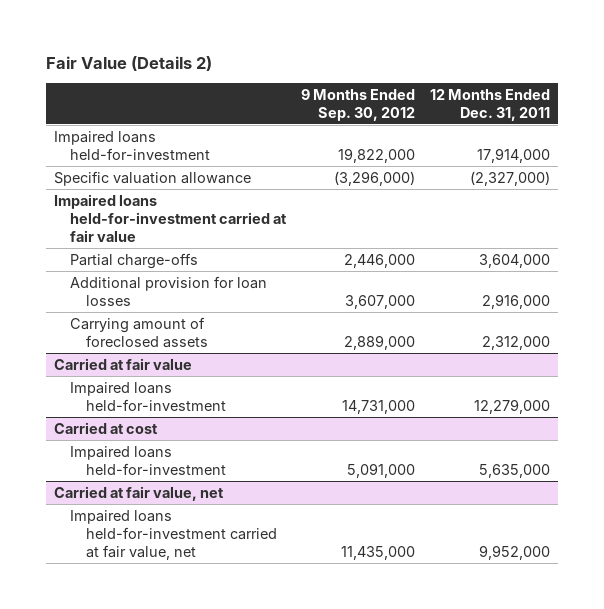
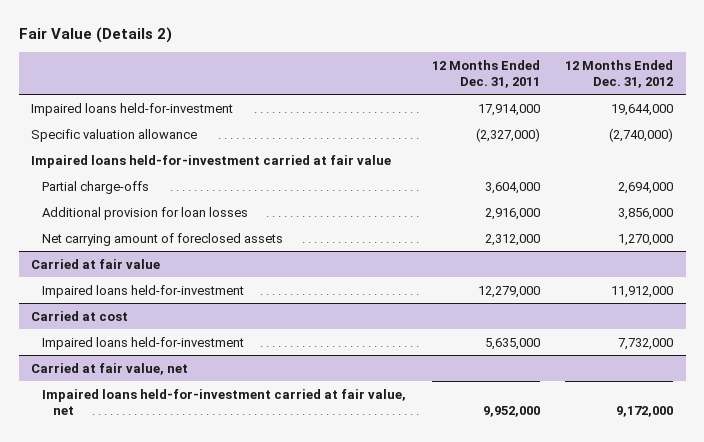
[301,88,416,121] 9 Months Ended Sep. 30, 2012 -> none
none -> [565,59,674,88] 12 Months Ended Dec. 31, 2012
[69,316,208,348] Carrying amount of foreclosed assets -> [42,232,284,246] Net carrying amount of foreclosed assets

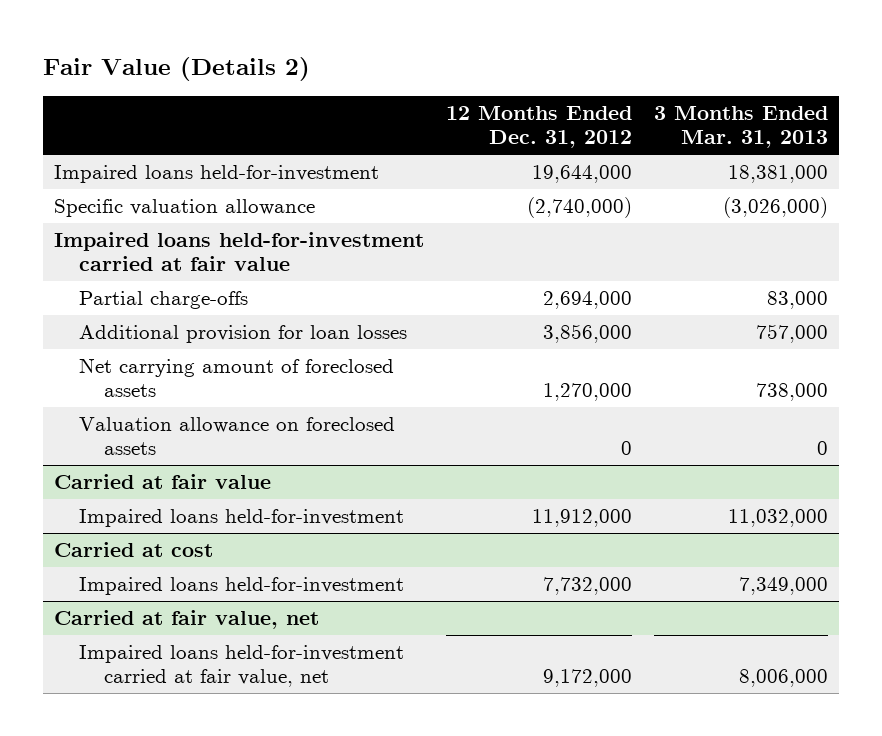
[431,59,540,88] 12 Months Ended Dec. 31, 2011 -> none
none -> [653,106,828,149] 3 Months Ended Mar. 31, 2013
none -> [78,416,395,456] Valuation allowance on foreclosed assets

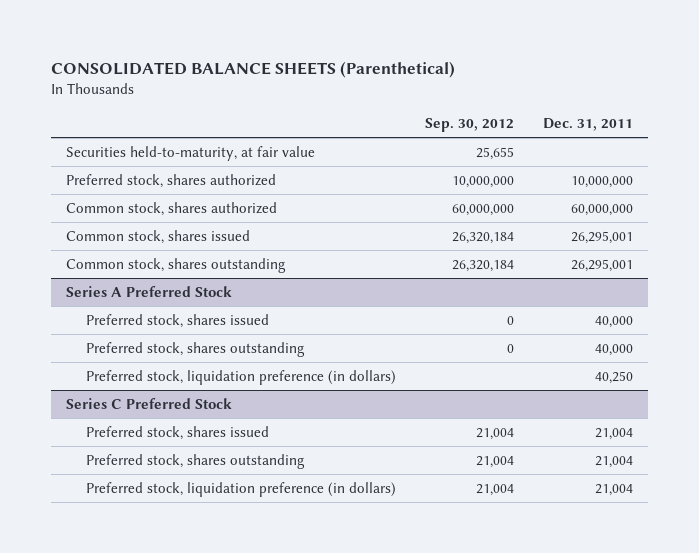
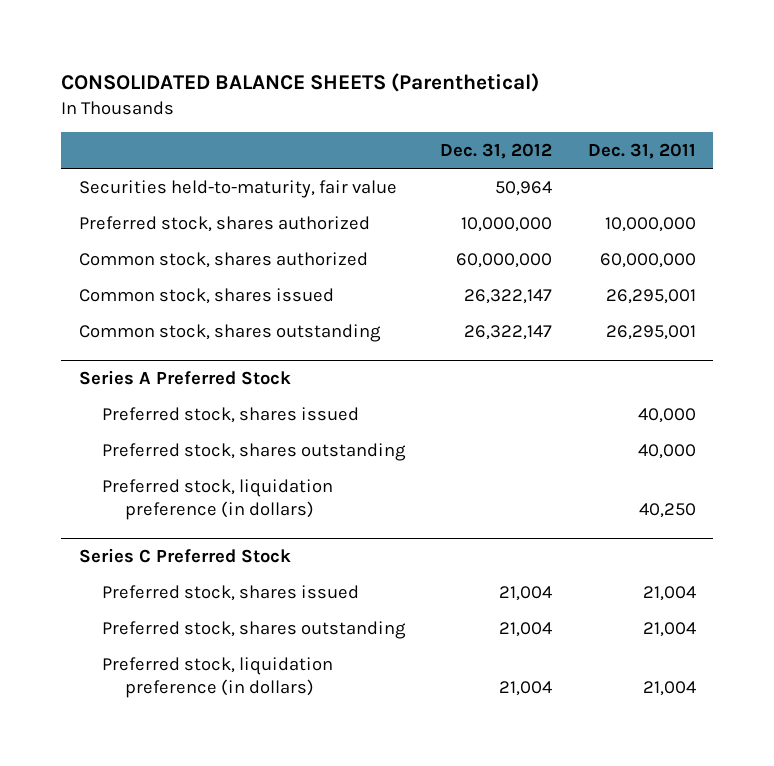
[424,118,514,133] Sep. 30, 2012 -> none
none -> [440,143,553,160] Dec. 31, 2012
[65,145,315,161] Securities held-to-maturity, at fair value -> [78,179,397,198] Securities held-to-maturity, fair value

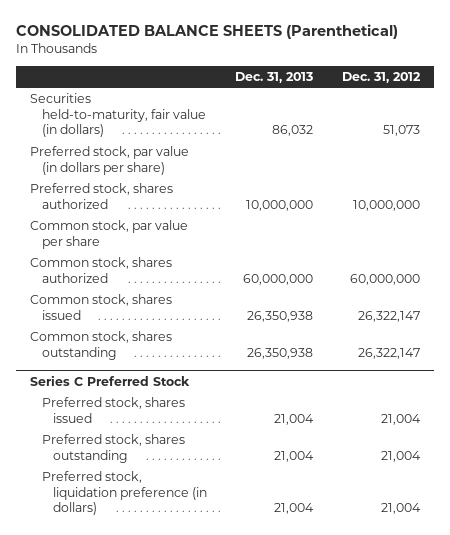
[587,143,696,160] Dec. 31, 2011 -> none
none -> [235,71,314,83] Dec. 31, 2013
[78,179,397,198] Securities held-to-maturity, fair value -> [30,93,206,138] Securities held-to-maturity, fair value (in dollars)
[495,180,553,196] 50,964 -> [382,125,420,137] 51,073
none -> [30,146,190,175] Preferred stock, par value (in dollars per share)
none -> [30,220,189,249] Common stock, par value per share
[78,370,291,386] Series A Preferred Stock -> none
[101,406,359,423] Preferred stock, shares issued -> none
[101,442,406,461] Preferred stock, shares outstanding -> none
[101,478,333,520] Preferred stock, liquidation preference (in dollars) -> none

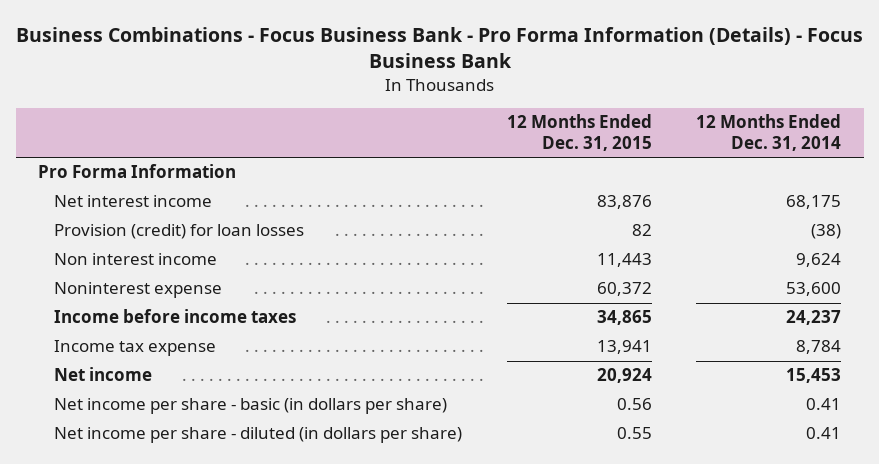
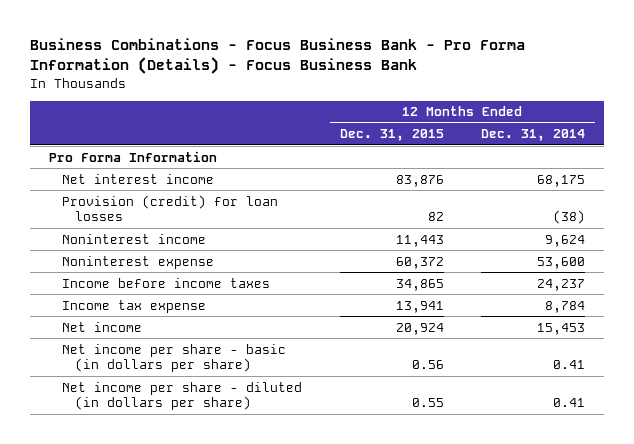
[53,253,217,266] Non interest income -> [61,233,206,244] Noninterest income

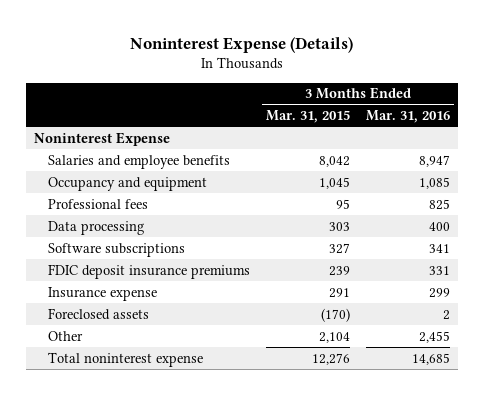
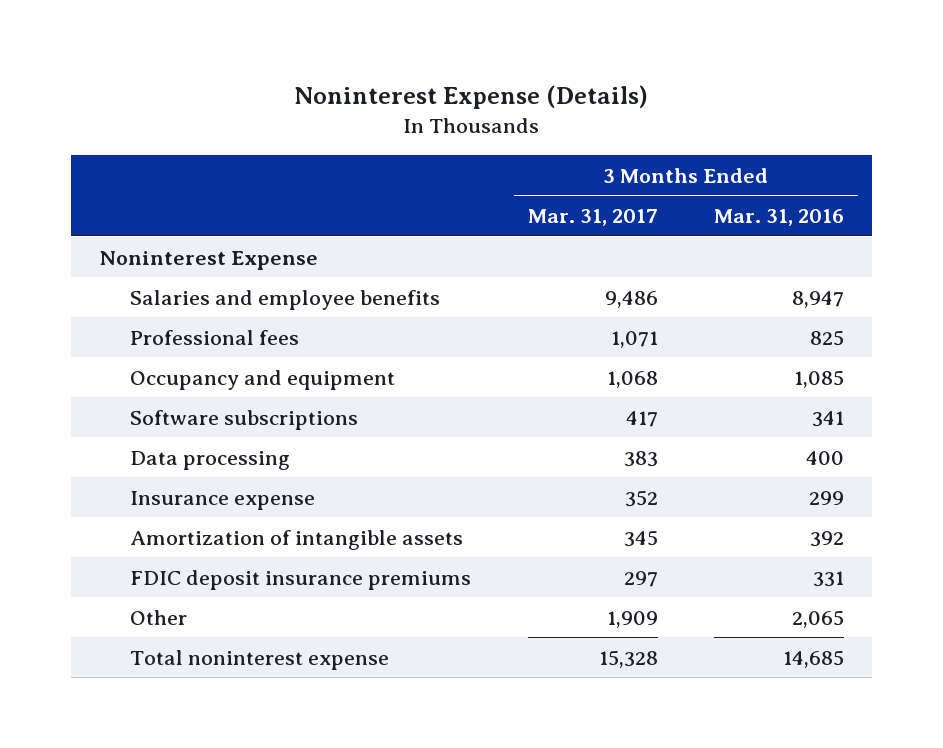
[265,110,350,124] Mar. 31, 2015 -> none
none -> [527,208,658,226] Mar. 31, 2017
[47,176,207,191] Occupancy and equipment -> [130,369,396,390] Occupancy and equipment
[47,220,144,235] Data processing -> [130,450,291,470] Data processing
[47,307,149,320] Foreclosed assets -> none
none -> [130,529,464,550] Amortization of intangible assets
[47,263,250,279] FDIC deposit insurance premiums -> [130,569,472,590] FDIC deposit insurance premiums
[419,330,451,343] 2,455 -> [791,609,844,628] 2,065

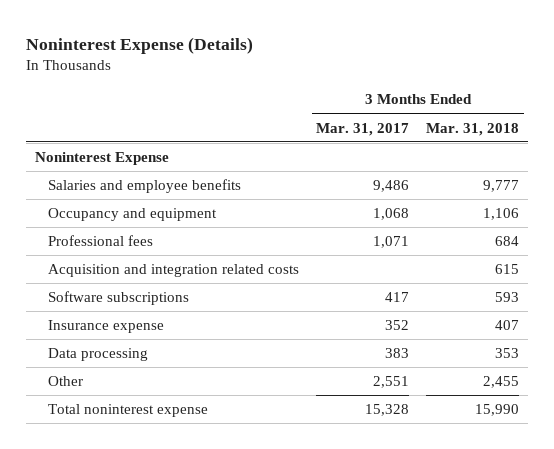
[713,208,844,226] Mar. 31, 2016 -> none
none -> [426,122,520,136] Mar. 31, 2018
[130,329,300,345] Professional fees -> [47,235,153,247] Professional fees
none -> [47,264,299,278] Acquisition and integration related costs
[130,529,464,550] Amortization of intangible assets -> none
[130,569,472,590] FDIC deposit insurance premiums -> none
[130,450,291,470] Data processing -> [47,348,148,362] Data processing
[606,610,658,628] 1,909 -> [373,376,410,389] 2,551

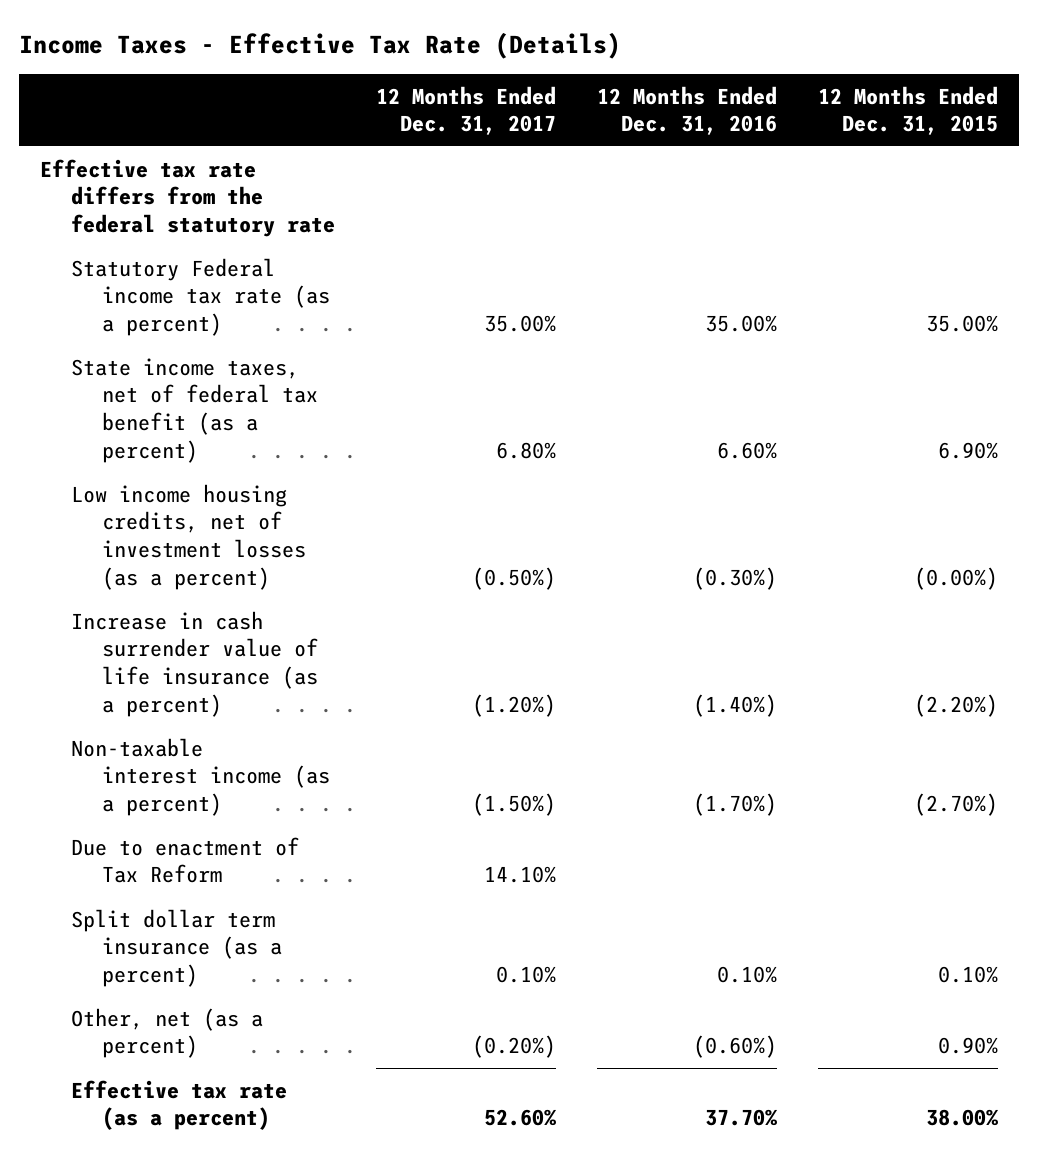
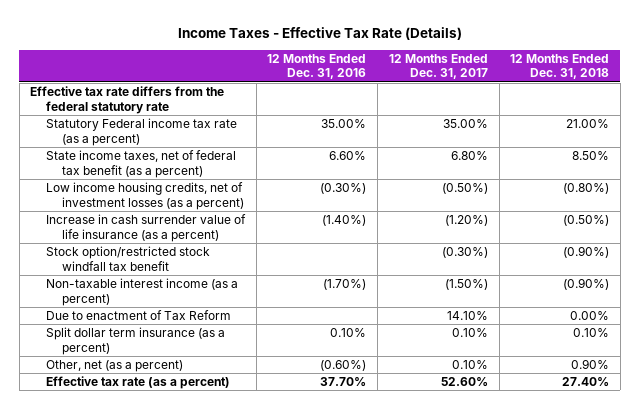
[818,85,999,136] 12 Months Ended Dec. 31, 2015 -> none
none -> [510,53,610,80] 12 Months Ended Dec. 31, 2018
none -> [46,246,211,271] Stock option/restricted stock windfall tax benefit
[472,1035,557,1059] (0.20%) -> [451,360,488,370] 0.10%

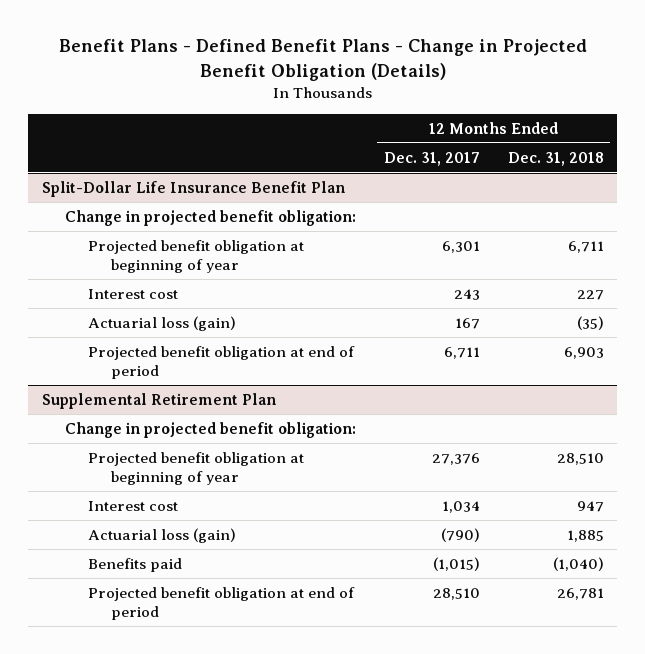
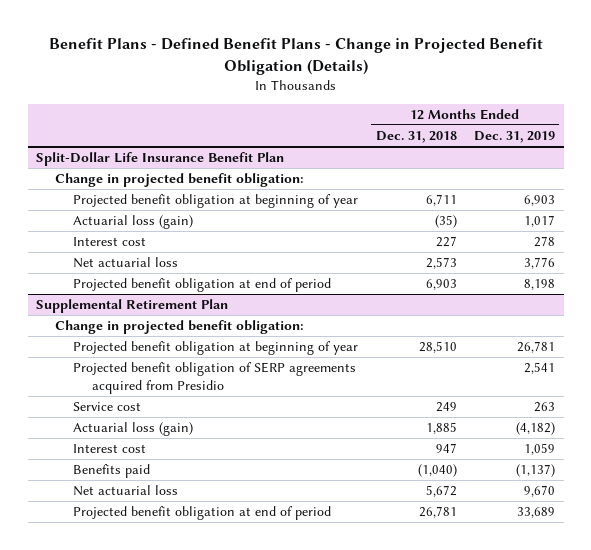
[383,151,480,166] Dec. 31, 2017 -> none
none -> [473,131,555,144] Dec. 31, 2019
[87,288,178,299] Interest cost -> [73,237,147,247] Interest cost
none -> [73,257,179,269] Net actuarial loss
none -> [73,362,357,394] Projected benefit obligation of SERP agreements acquired from Presidio
none -> [73,402,142,412] Service cost
[87,500,178,511] Interest cost -> [73,444,147,454] Interest cost
none -> [73,485,179,497] Net actuarial loss

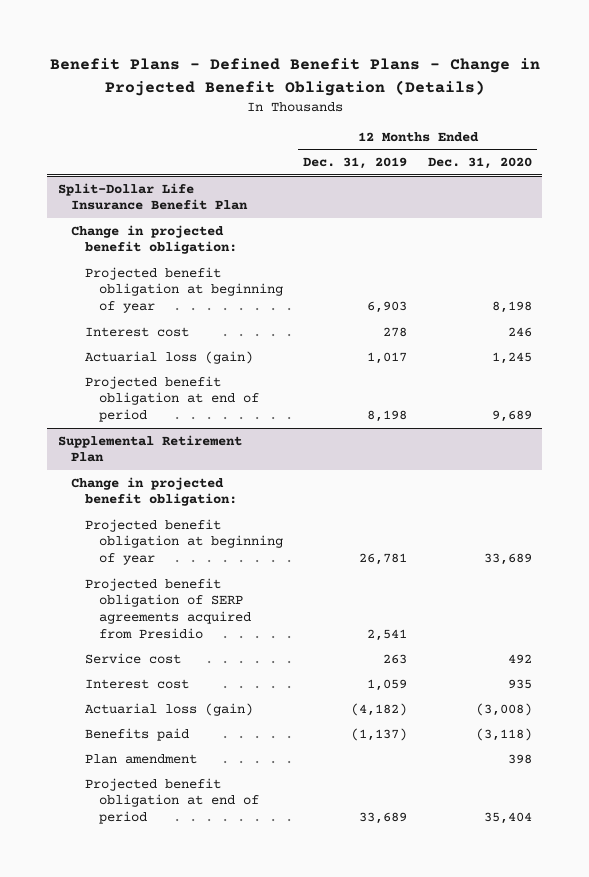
[375,131,457,144] Dec. 31, 2018 -> none
none -> [427,157,532,170] Dec. 31, 2020
[73,257,179,269] Net actuarial loss -> none
[73,215,194,230] Actuarial loss (gain) -> [85,350,254,364] Actuarial loss (gain)
[73,422,194,437] Actuarial loss (gain) -> [85,702,254,716] Actuarial loss (gain)
[73,485,179,497] Net actuarial loss -> none
none -> [85,753,198,764] Plan amendment

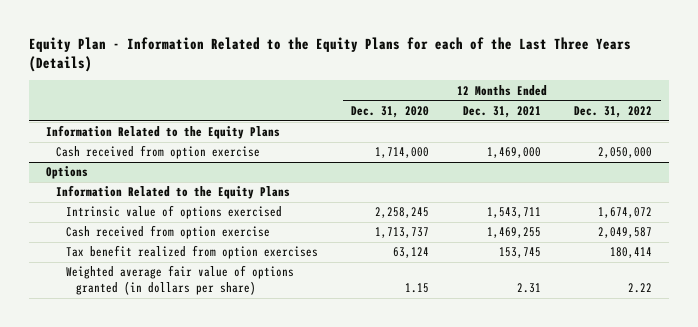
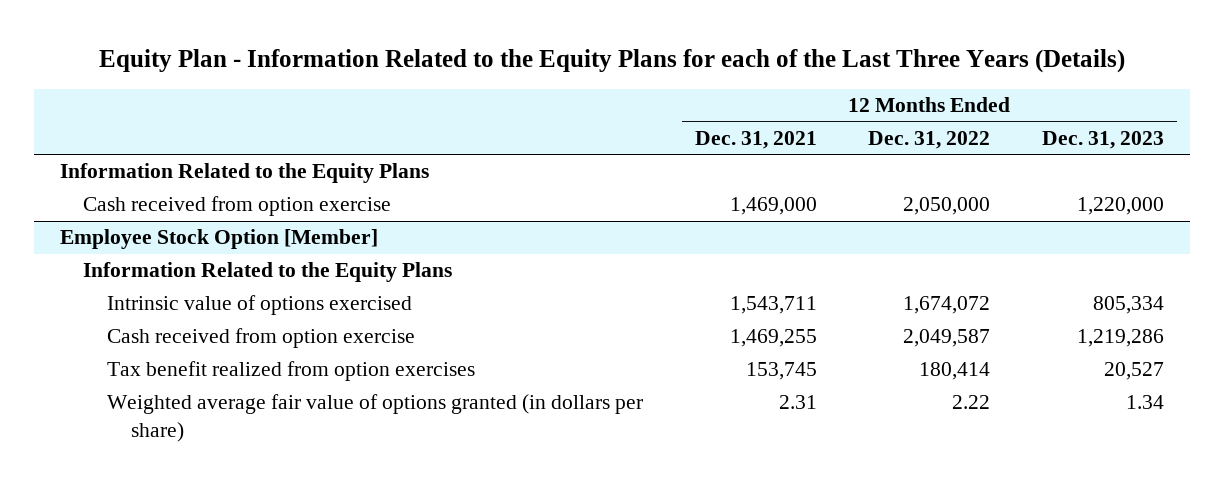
[351,105,430,118] Dec. 31, 2020 -> none
none -> [1041,130,1164,149] Dec. 31, 2023
[45,166,88,180] Options -> [59,229,378,250] Employee Stock Option [Member]

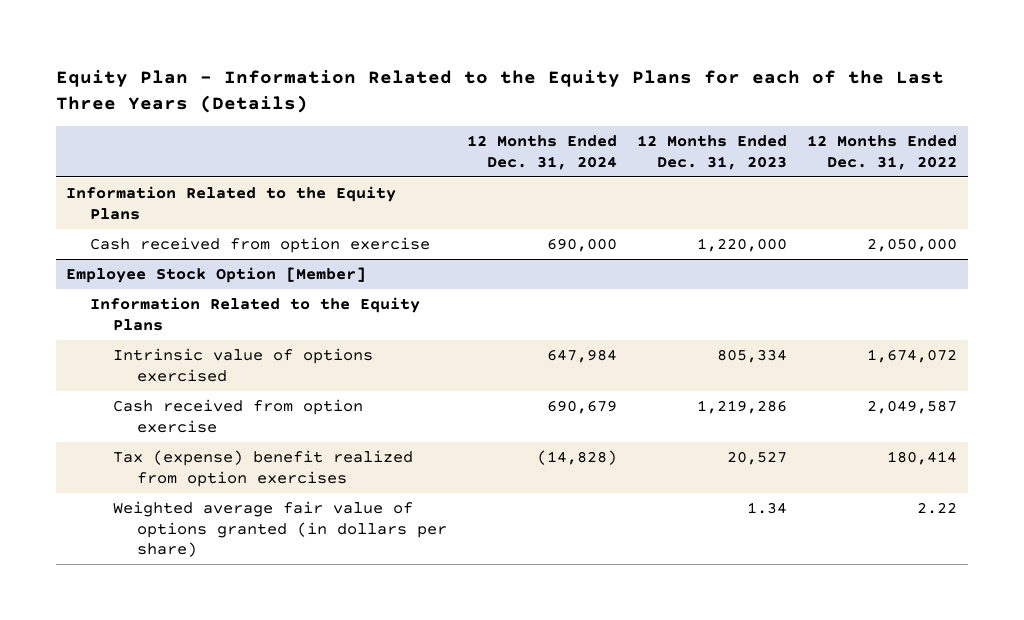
[694,130,817,149] Dec. 31, 2021 -> none
none -> [466,135,617,170] 12 Months Ended Dec. 31, 2024
[107,361,476,382] Tax benefit realized from option exercises -> [113,450,414,487] Tax (expense) benefit realized from option exercises

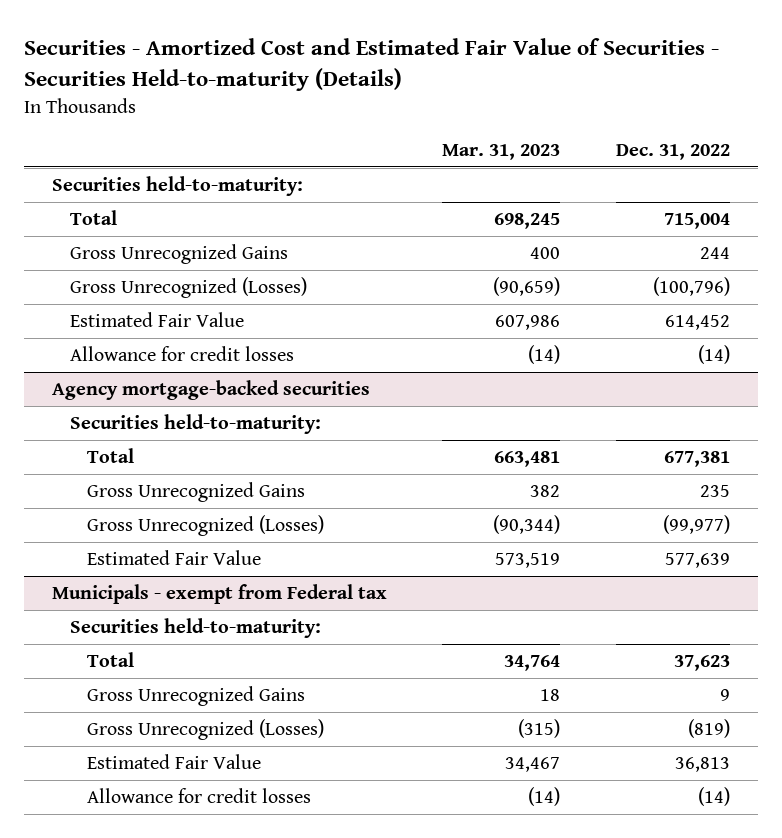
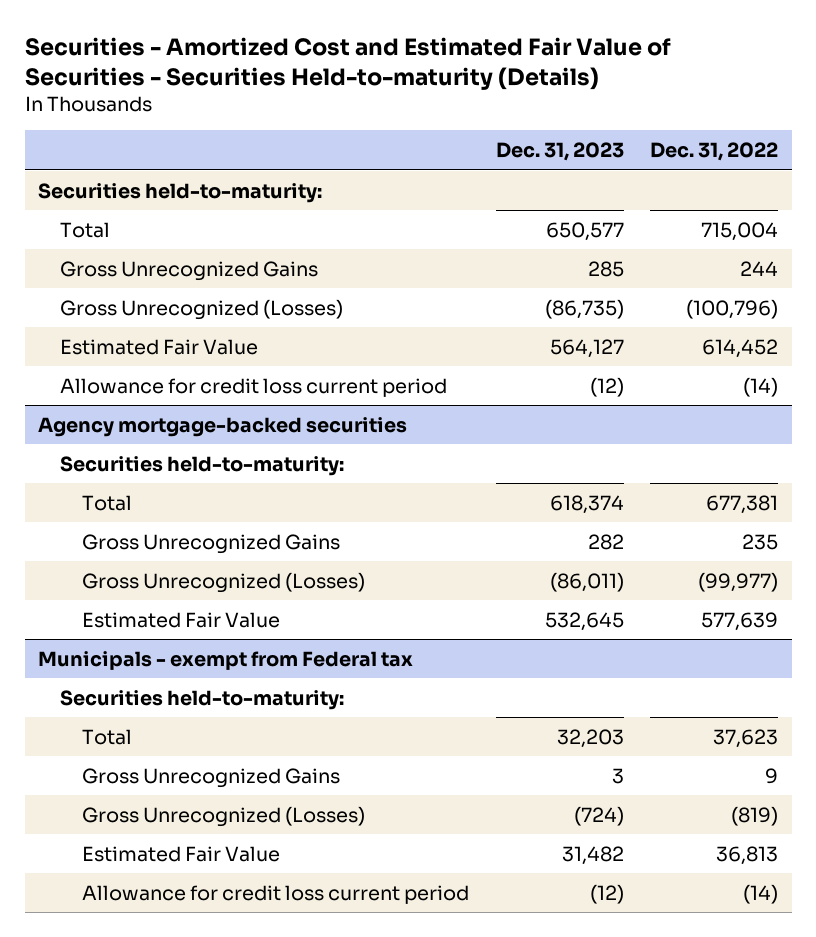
[442,143,561,160] Mar. 31, 2023 -> none
none -> [495,141,624,161] Dec. 31, 2023
[69,346,294,362] Allowance for credit losses -> [59,377,447,397] Allowance for credit loss current period
[87,788,312,804] Allowance for credit losses -> [81,884,469,904] Allowance for credit loss current period

